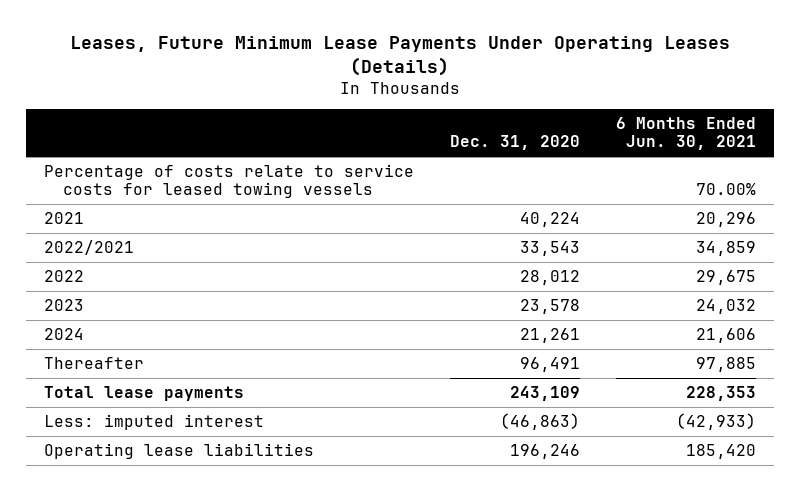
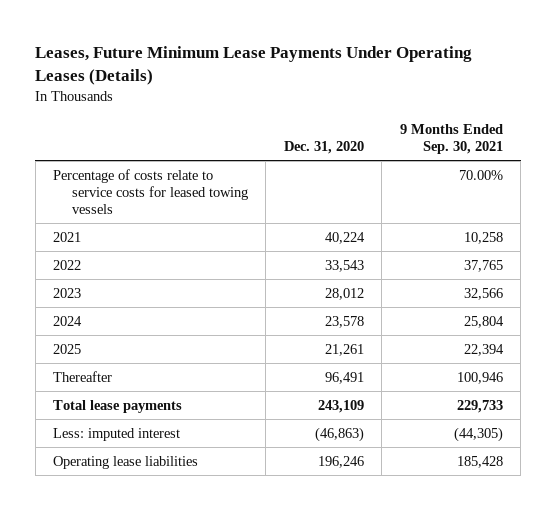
[615,117,756,151] 6 Months Ended Jun. 30, 2021 -> none
none -> [399,123,503,155] 9 Months Ended Sep. 30, 2021
[43,240,134,256] 2022/2021 -> [53,259,82,270] 2022
[43,270,84,283] 2022 -> [53,287,82,298] 2023
[43,299,84,312] 2023 -> [53,315,83,326] 2024
[43,328,84,341] 2024 -> [53,343,82,354] 2025

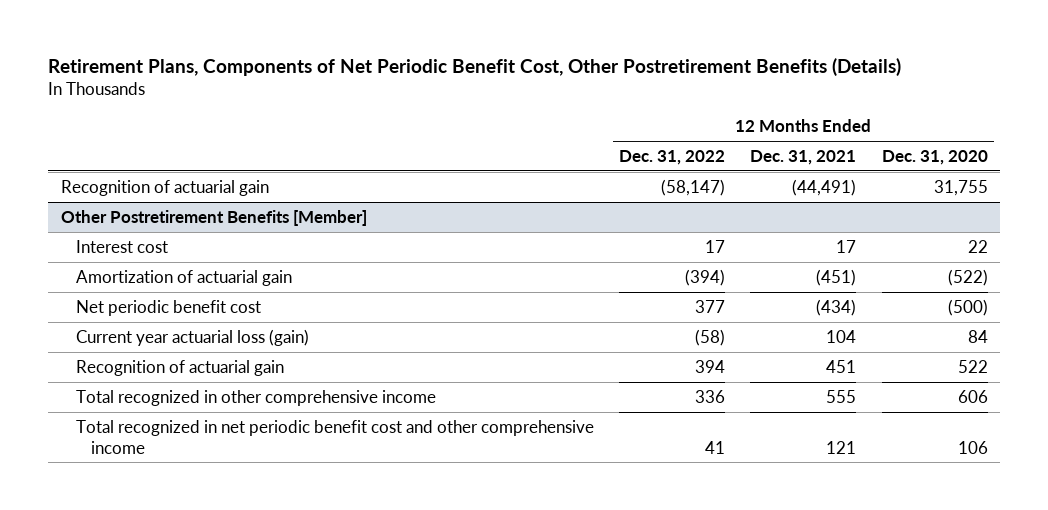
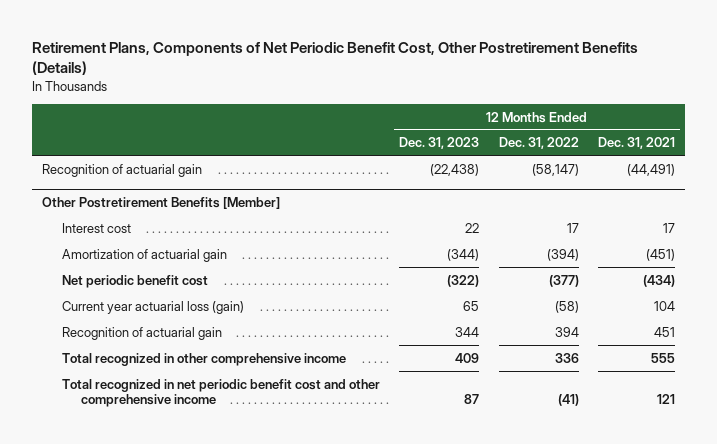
[881,149,988,165] Dec. 31, 2020 -> none
none -> [399,137,480,150] Dec. 31, 2023
[695,299,726,313] 377 -> [548,274,579,287] (377)
[705,440,726,454] 41 -> [557,394,579,407] (41)

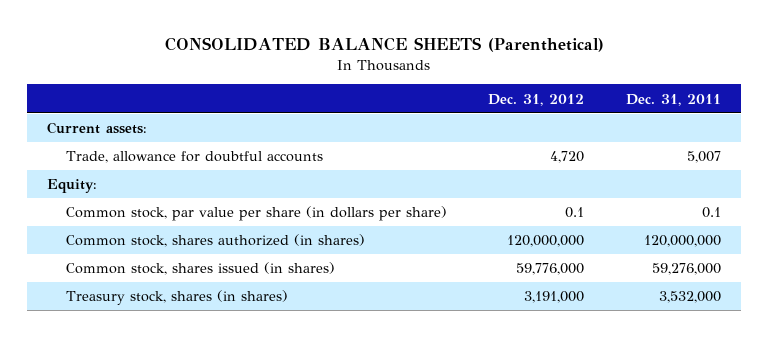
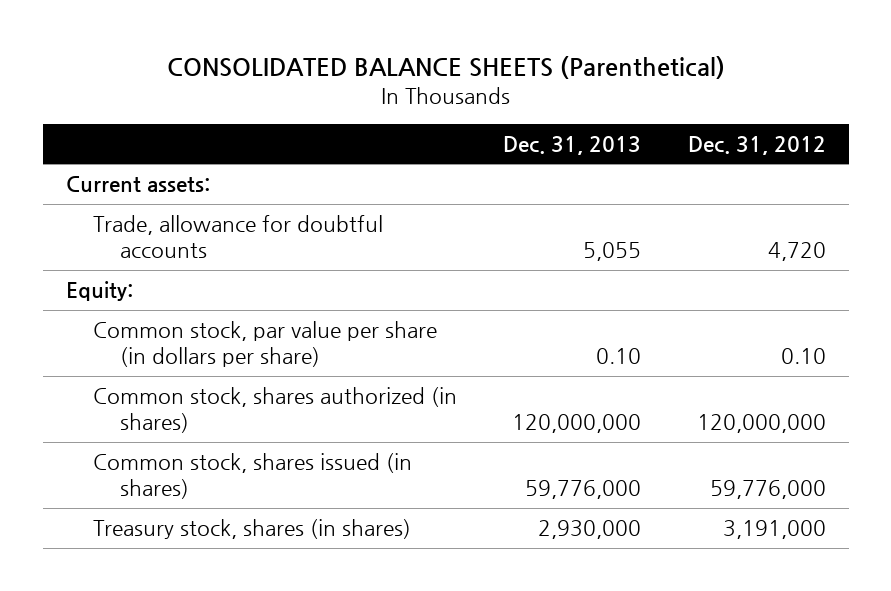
[625,93,721,106] Dec. 31, 2011 -> none
none -> [503,135,642,155] Dec. 31, 2013
[565,207,585,219] 0.1 -> [780,348,826,365] 0.10

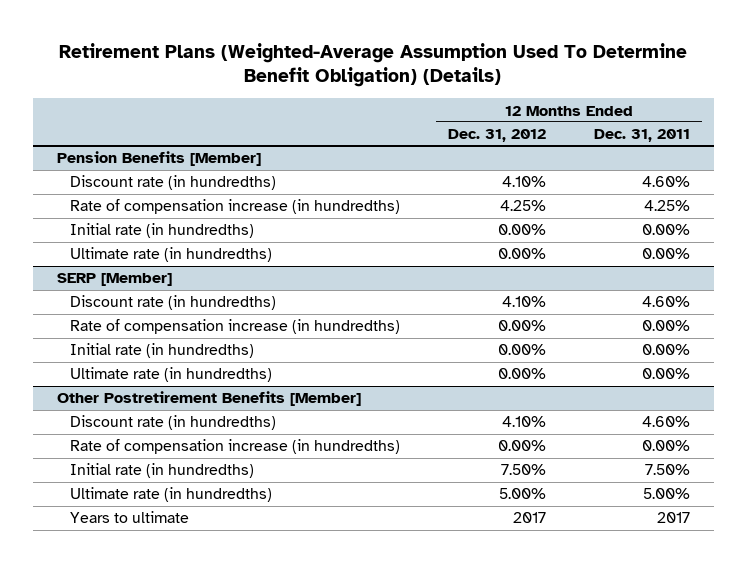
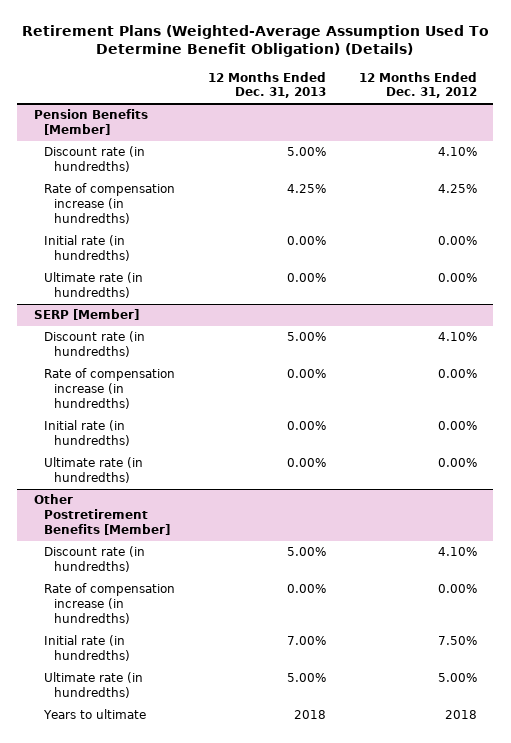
[593,129,690,143] Dec. 31, 2011 -> none
none -> [207,71,326,99] 12 Months Ended Dec. 31, 2013
[513,512,547,524] 2017 -> [444,710,477,720] 2018

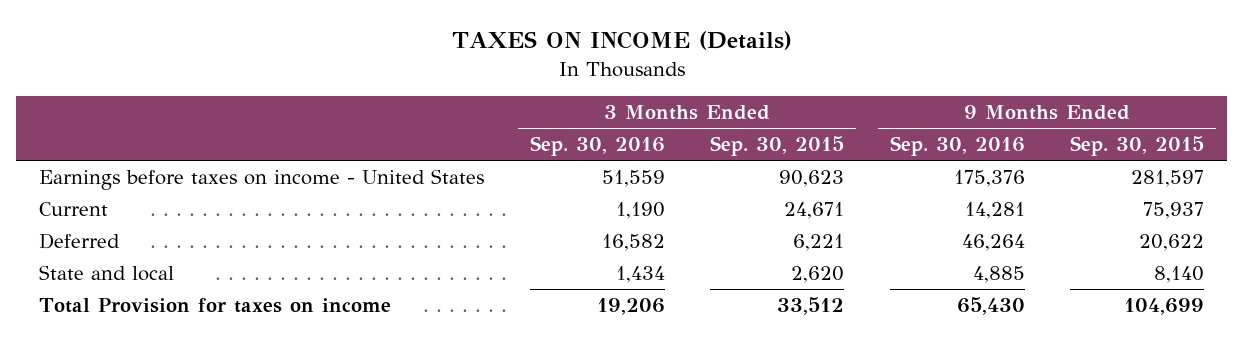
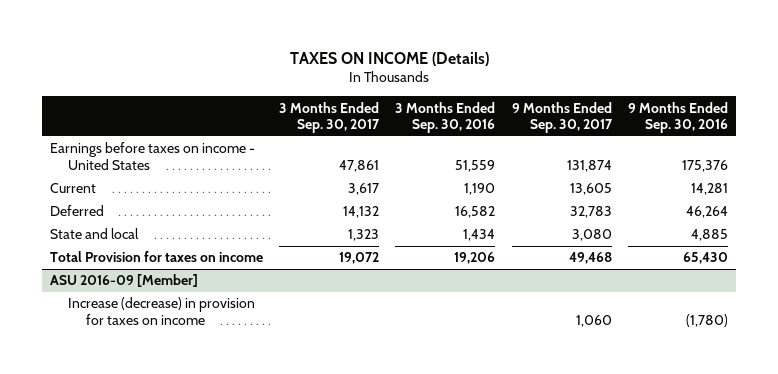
[710,136,845,157] Sep. 30, 2015 -> none
[1070,136,1205,157] Sep. 30, 2015 -> none
none -> [279,101,381,134] 3 Months Ended Sep. 30, 2017
none -> [511,101,613,134] 9 Months Ended Sep. 30, 2017
none -> [50,274,199,288] ASU 2016-09 [Member]
none -> [67,297,255,326] Increase (decrease) in provision for taxes on income

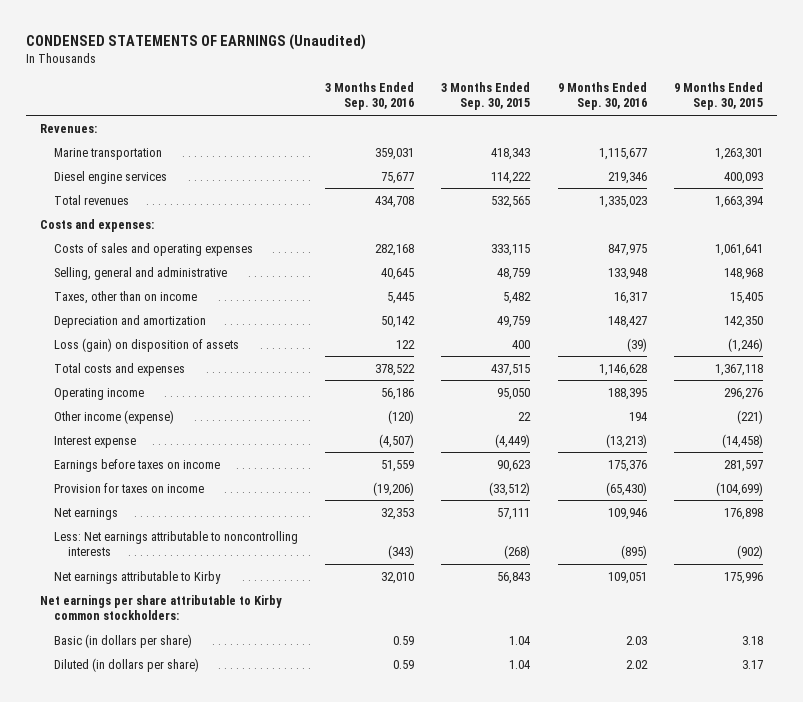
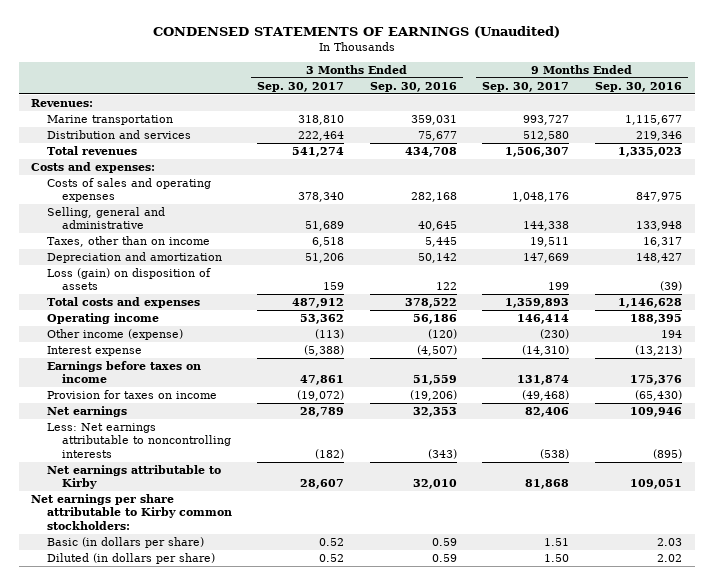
[441,81,531,111] 3 Months Ended Sep. 30, 2015 -> none
[674,81,764,111] 9 Months Ended Sep. 30, 2015 -> none
none -> [257,81,345,92] Sep. 30, 2017
none -> [482,81,570,92] Sep. 30, 2017
[53,170,167,184] Diesel engine services -> [46,129,191,139] Distribution and services

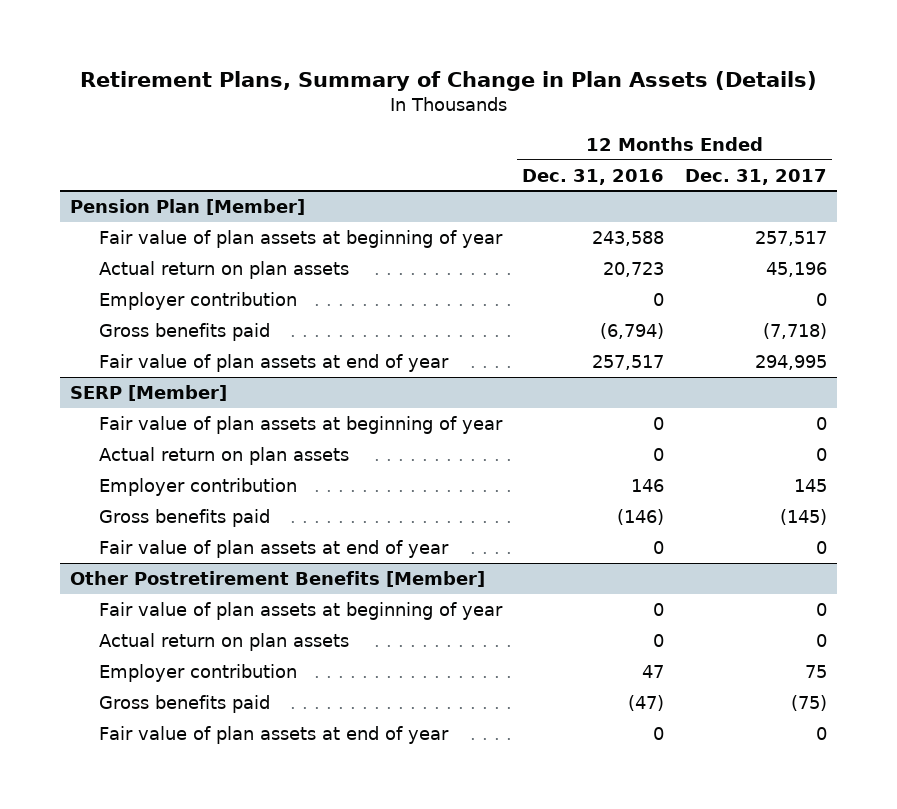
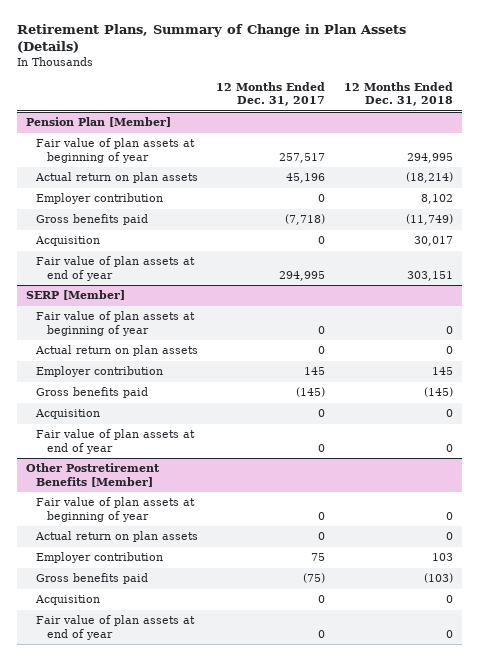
[522,168,665,185] Dec. 31, 2016 -> none
none -> [343,81,453,107] 12 Months Ended Dec. 31, 2018
none -> [35,236,101,247] Acquisition
none -> [35,409,101,420] Acquisition
none -> [35,595,101,606] Acquisition

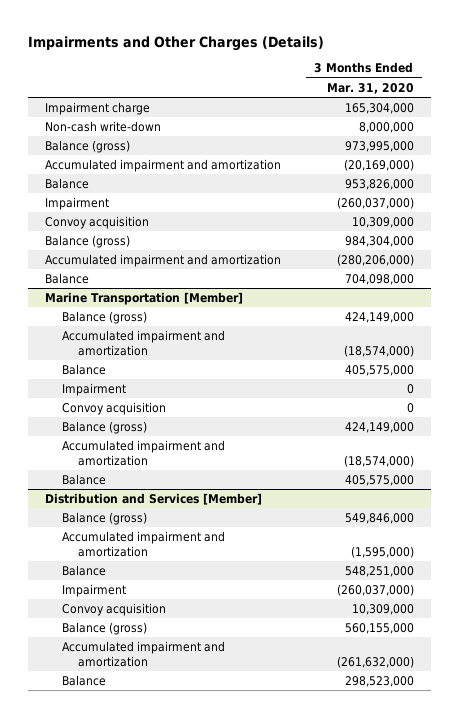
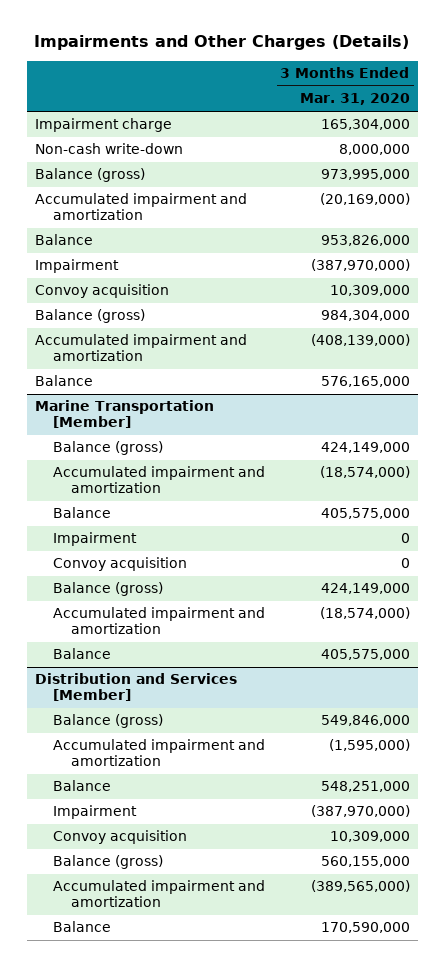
[336,196,414,209] (260,037,000) -> [310,259,410,272] (387,970,000)
[336,253,414,266] (280,206,000) -> [310,334,410,347] (408,139,000)
[344,273,414,285] 704,098,000 -> [320,376,410,388] 576,165,000
[336,583,414,596] (260,037,000) -> [310,805,410,818] (387,970,000)
[336,655,414,668] (261,632,000) -> [310,880,410,893] (389,565,000)
[344,675,414,687] 298,523,000 -> [320,922,410,934] 170,590,000

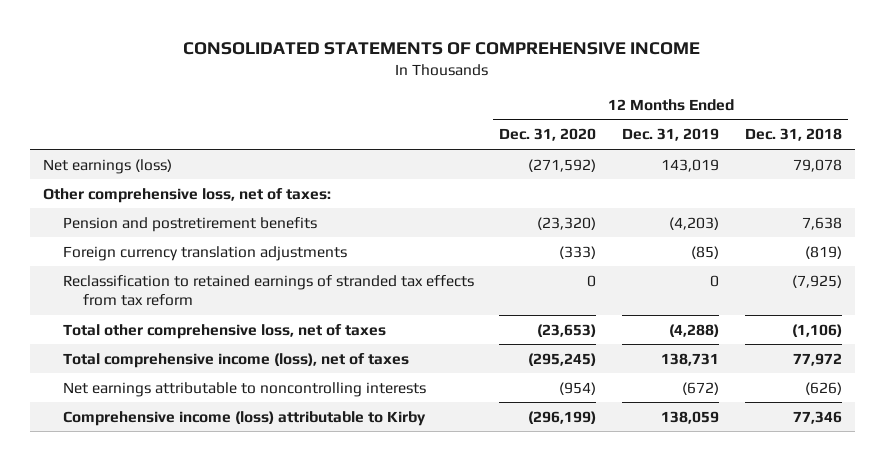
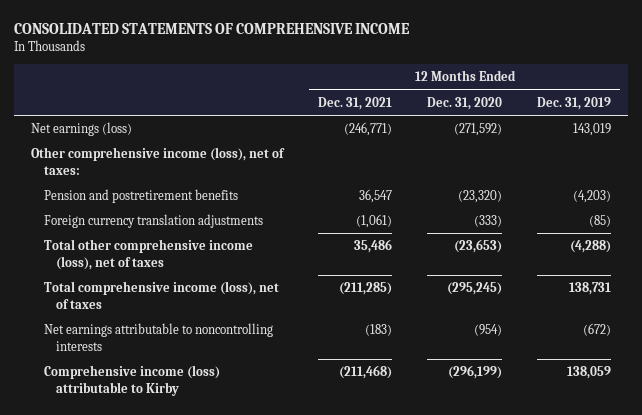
[744,128,842,142] Dec. 31, 2018 -> none
none -> [318,96,393,110] Dec. 31, 2021
[42,187,331,203] Other comprehensive loss, net of taxes: -> [31,147,286,175] Other comprehensive income (loss), net of taxes:
[62,274,474,307] Reclassification to retained earnings of stranded tax effects from tax reform -> none
[62,323,386,339] Total other comprehensive loss, net of taxes -> [43,239,253,270] Total other comprehensive income (loss), net of taxes

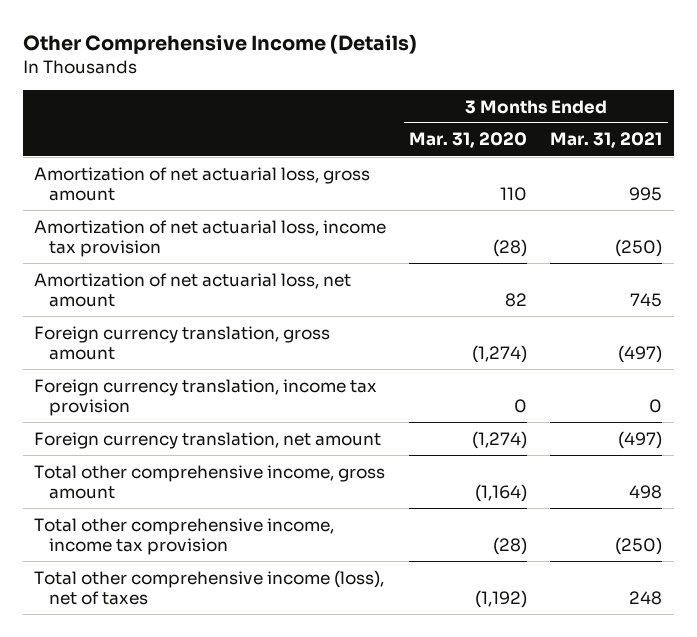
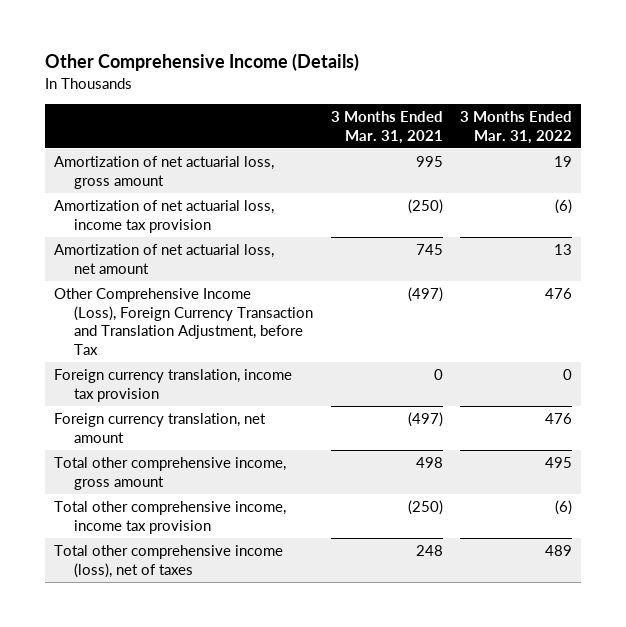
[409,132,528,149] Mar. 31, 2020 -> none
none -> [460,111,573,144] 3 Months Ended Mar. 31, 2022
[34,325,331,360] Foreign currency translation, gross amount -> [53,288,314,355] Other Comprehensive Income (Loss), Foreign Currency Transaction and Translation Adjustment, before Tax

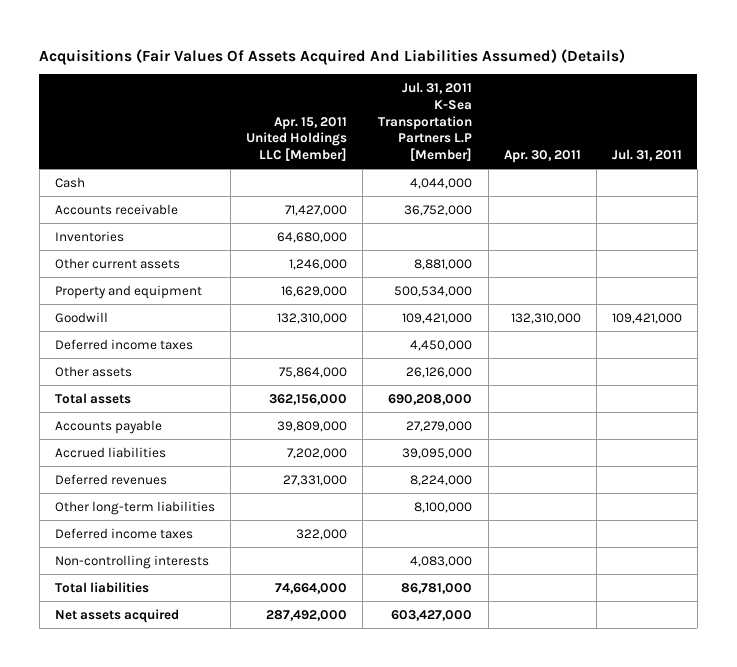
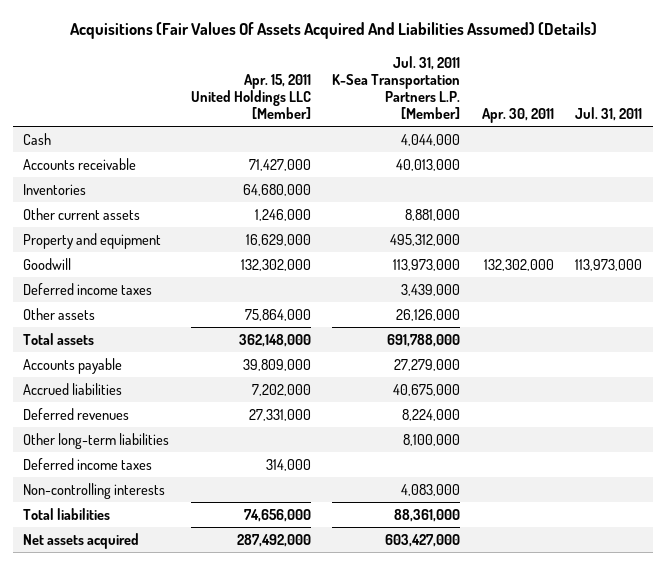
[378,81,473,162] Jul. 31, 2011 K-Sea Transportation Partners L.P [Member] -> none
none -> [332,55,461,119] Jul. 31, 2011 K-Sea Transportation Partners L.P. [Member]
[277,312,348,324] 132,310,000 -> [240,259,311,272] 132,302,000
[510,312,581,324] 132,310,000 -> [483,259,554,272] 132,302,000
[611,312,682,324] 109,421,000 -> [574,259,642,272] 113,973,000
[269,393,348,405] 362,156,000 -> [238,334,311,348] 362,148,000
[296,528,348,540] 322,000 -> [265,459,311,472] 314,000
[275,582,348,594] 74,664,000 -> [243,509,311,523] 74,656,000

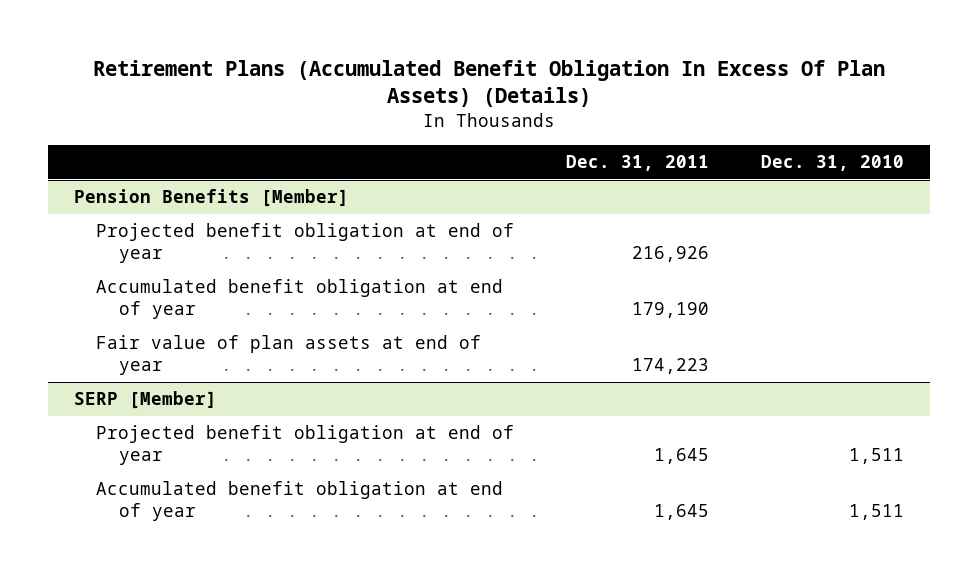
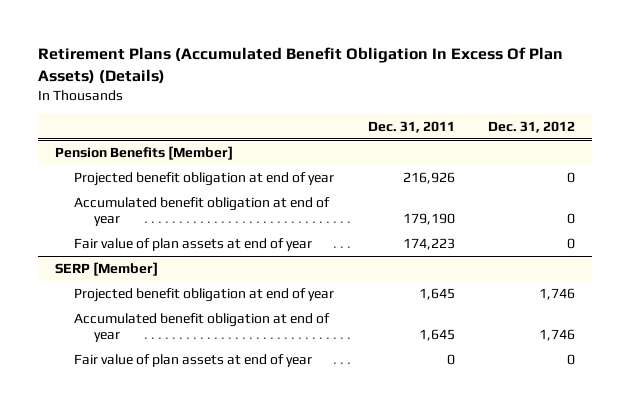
[760,155,904,172] Dec. 31, 2010 -> none
none -> [488,120,576,133] Dec. 31, 2012
none -> [74,353,313,367] Fair value of plan assets at end of year

